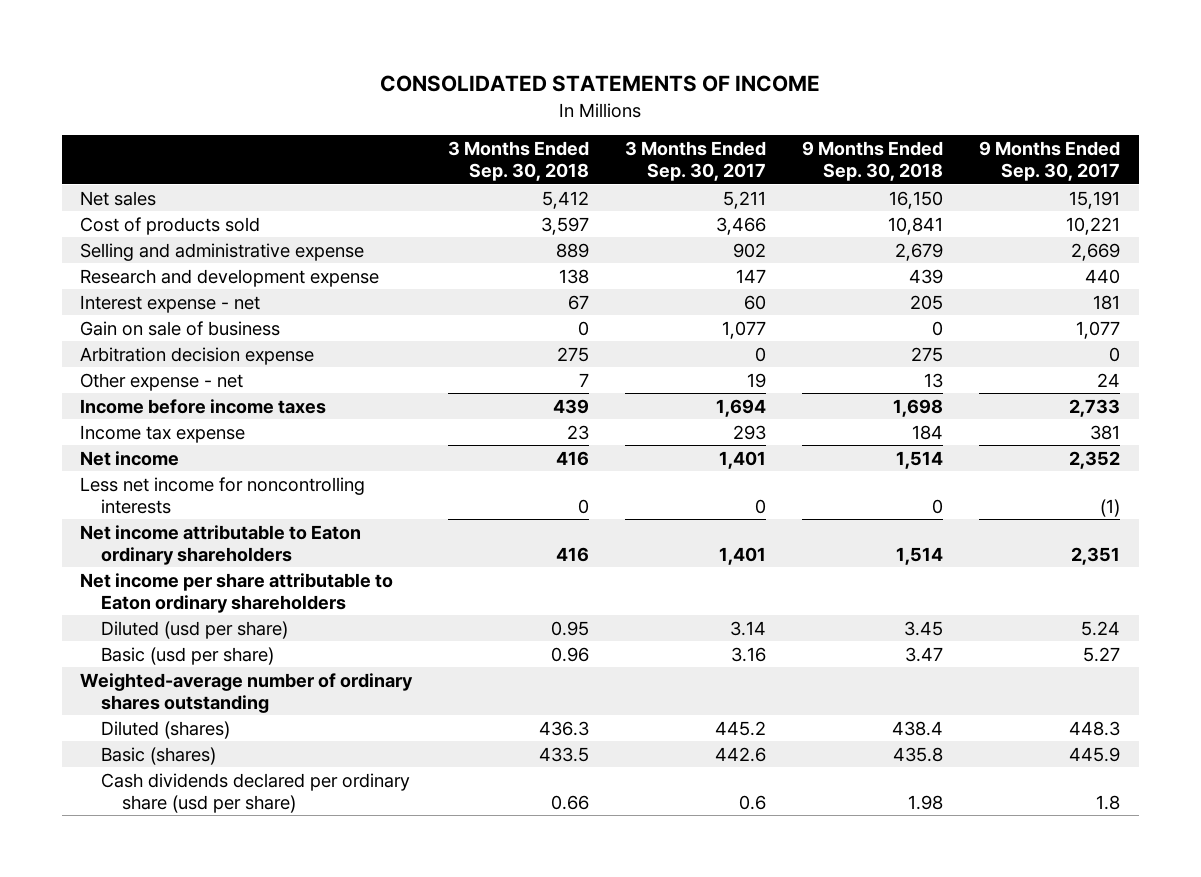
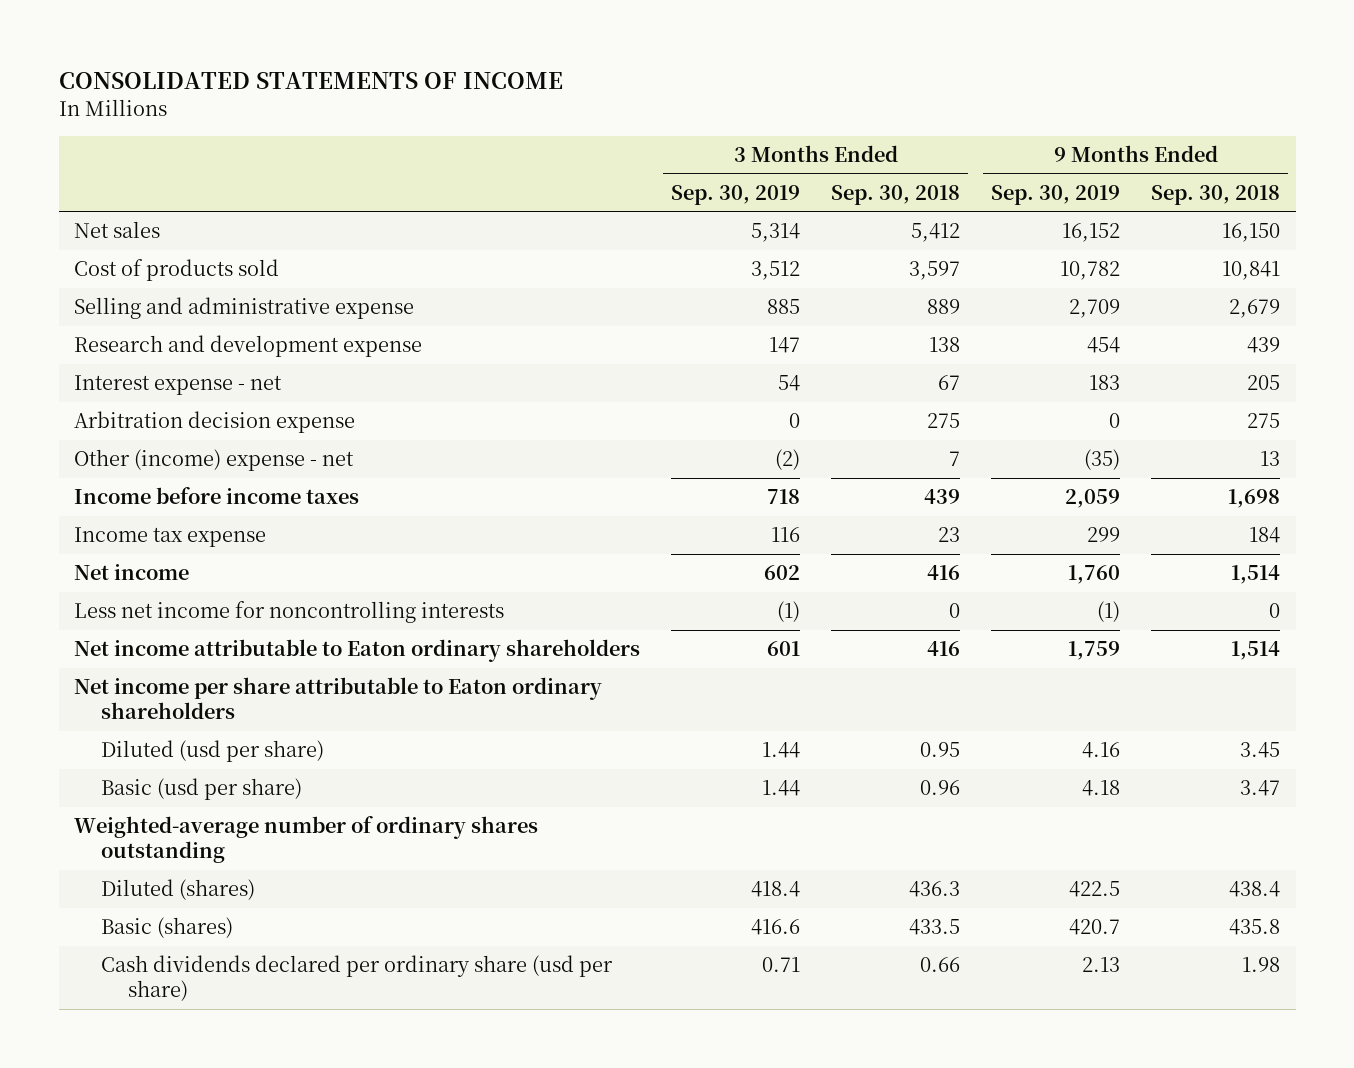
[625,141,767,181] 3 Months Ended Sep. 30, 2017 -> none
[979,141,1121,181] 9 Months Ended Sep. 30, 2017 -> none
none -> [671,184,801,205] Sep. 30, 2019
none -> [991,184,1121,205] Sep. 30, 2019
[80,320,281,336] Gain on sale of business -> none
[80,372,244,391] Other expense - net -> [74,449,355,472] Other (income) expense - net

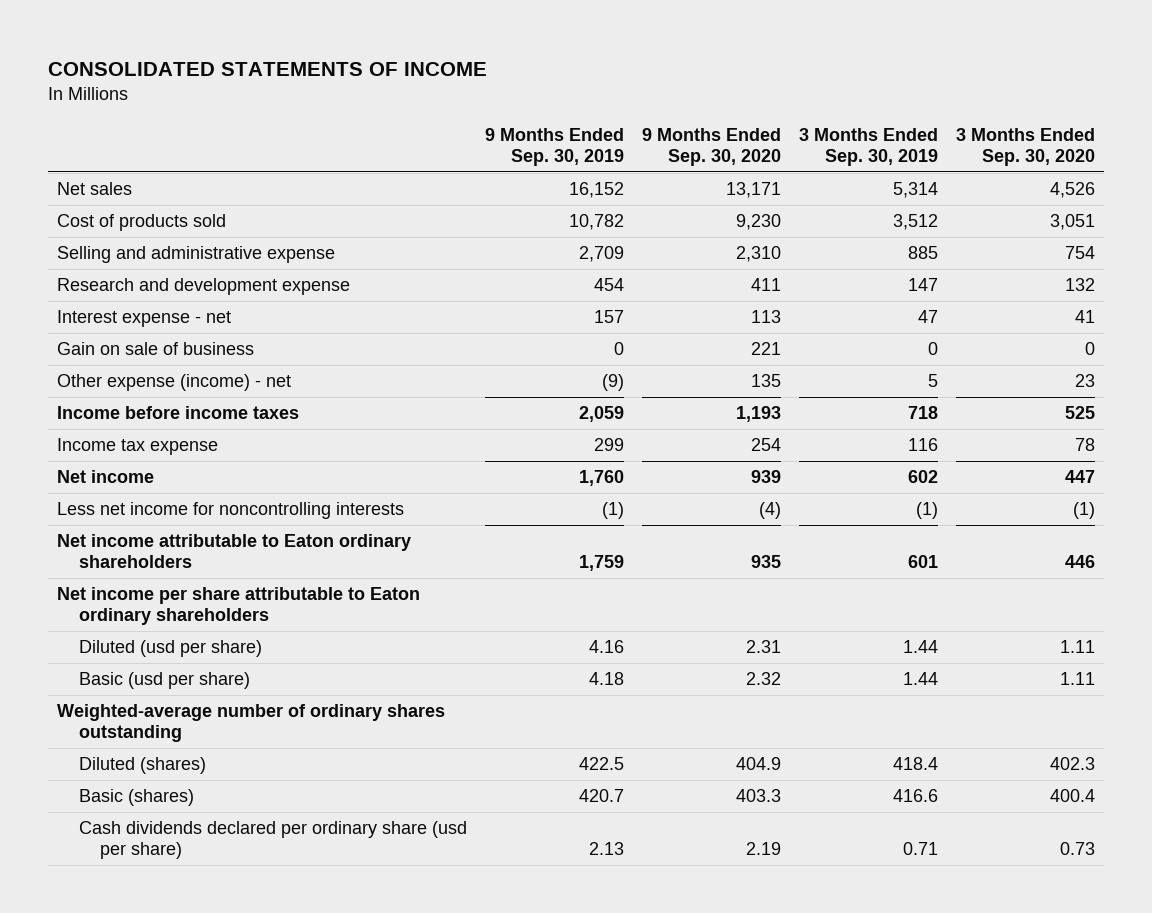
[831,184,961,205] Sep. 30, 2018 -> none
[1151,184,1281,205] Sep. 30, 2018 -> none
none -> [641,127,781,166] 9 Months Ended Sep. 30, 2020
none -> [955,127,1095,166] 3 Months Ended Sep. 30, 2020
[74,411,356,434] Arbitration decision expense -> none
[778,375,801,392] 54 -> [917,310,938,324] 47
[1089,375,1121,391] 183 -> [593,310,624,324] 157
none -> [57,342,255,356] Gain on sale of business
[74,449,355,472] Other (income) expense - net -> [57,374,292,392] Other expense (income) - net
[775,449,801,471] (2) -> [927,374,938,388] 5
[1084,449,1121,471] (35) -> [601,374,624,392] (9)

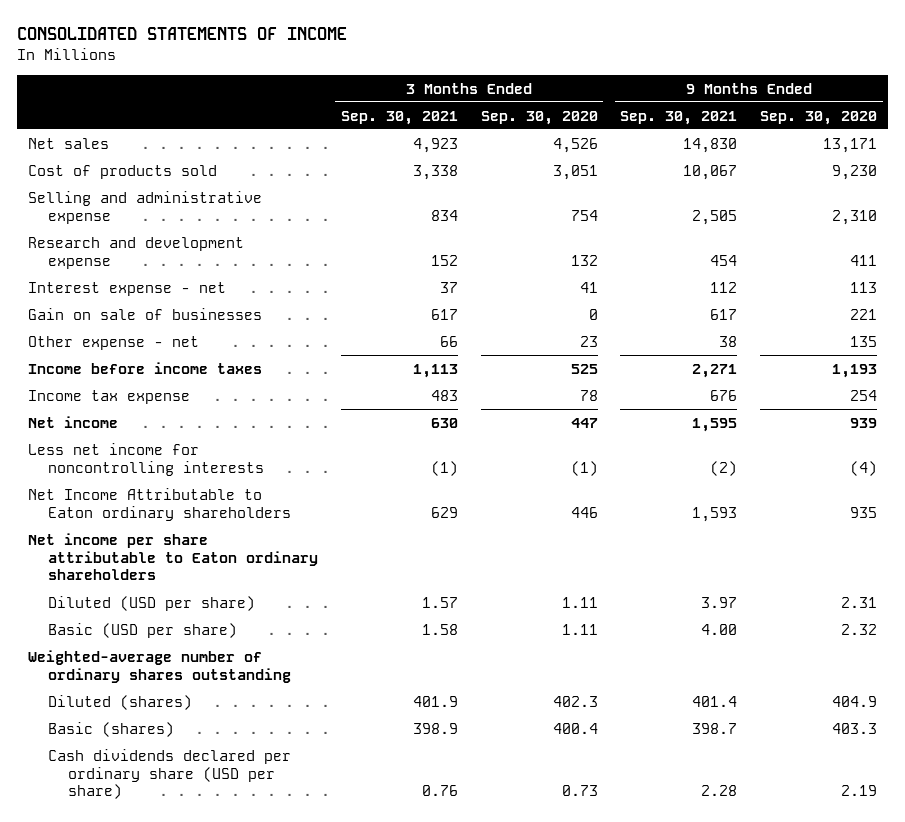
[484,127,624,166] 9 Months Ended Sep. 30, 2019 -> none
[798,127,938,166] 3 Months Ended Sep. 30, 2019 -> none
none -> [341,110,459,125] Sep. 30, 2021
none -> [620,110,738,125] Sep. 30, 2021
[57,342,255,356] Gain on sale of business -> [28,307,263,320] Gain on sale of businesses
[57,374,292,392] Other expense (income) - net -> [28,335,200,350] Other expense - net
[57,534,412,569] Net income attributable to Eaton ordinary shareholders -> [28,487,292,521] Net Income Attributable to Eaton ordinary shareholders
[78,640,262,658] Diluted (usd per share) -> [48,595,256,611] Diluted (USD per share)
[78,672,250,690] Basic (usd per share) -> [48,622,238,638] Basic (USD per share)
[78,821,467,860] Cash dividends declared per ordinary share (usd per share) -> [48,748,292,800] Cash dividends declared per ordinary share (USD per share)

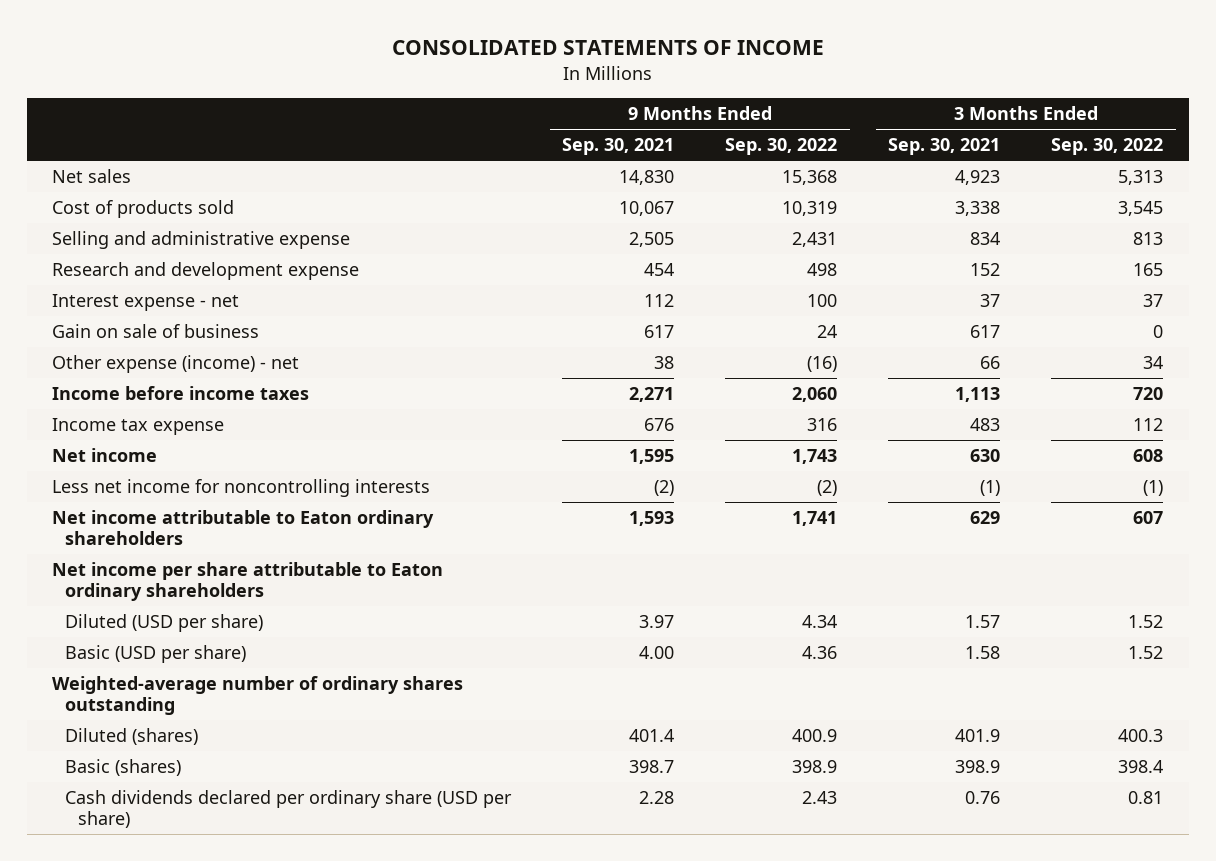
[480,110,598,125] Sep. 30, 2020 -> none
[760,110,878,125] Sep. 30, 2020 -> none
none -> [725,138,838,156] Sep. 30, 2022
none -> [1051,138,1164,156] Sep. 30, 2022
[28,307,263,320] Gain on sale of businesses -> [52,324,260,339] Gain on sale of business
[28,335,200,350] Other expense - net -> [52,355,300,374] Other expense (income) - net
[28,487,292,521] Net Income Attributable to Eaton ordinary shareholders -> [52,510,435,546] Net income attributable to Eaton ordinary shareholders

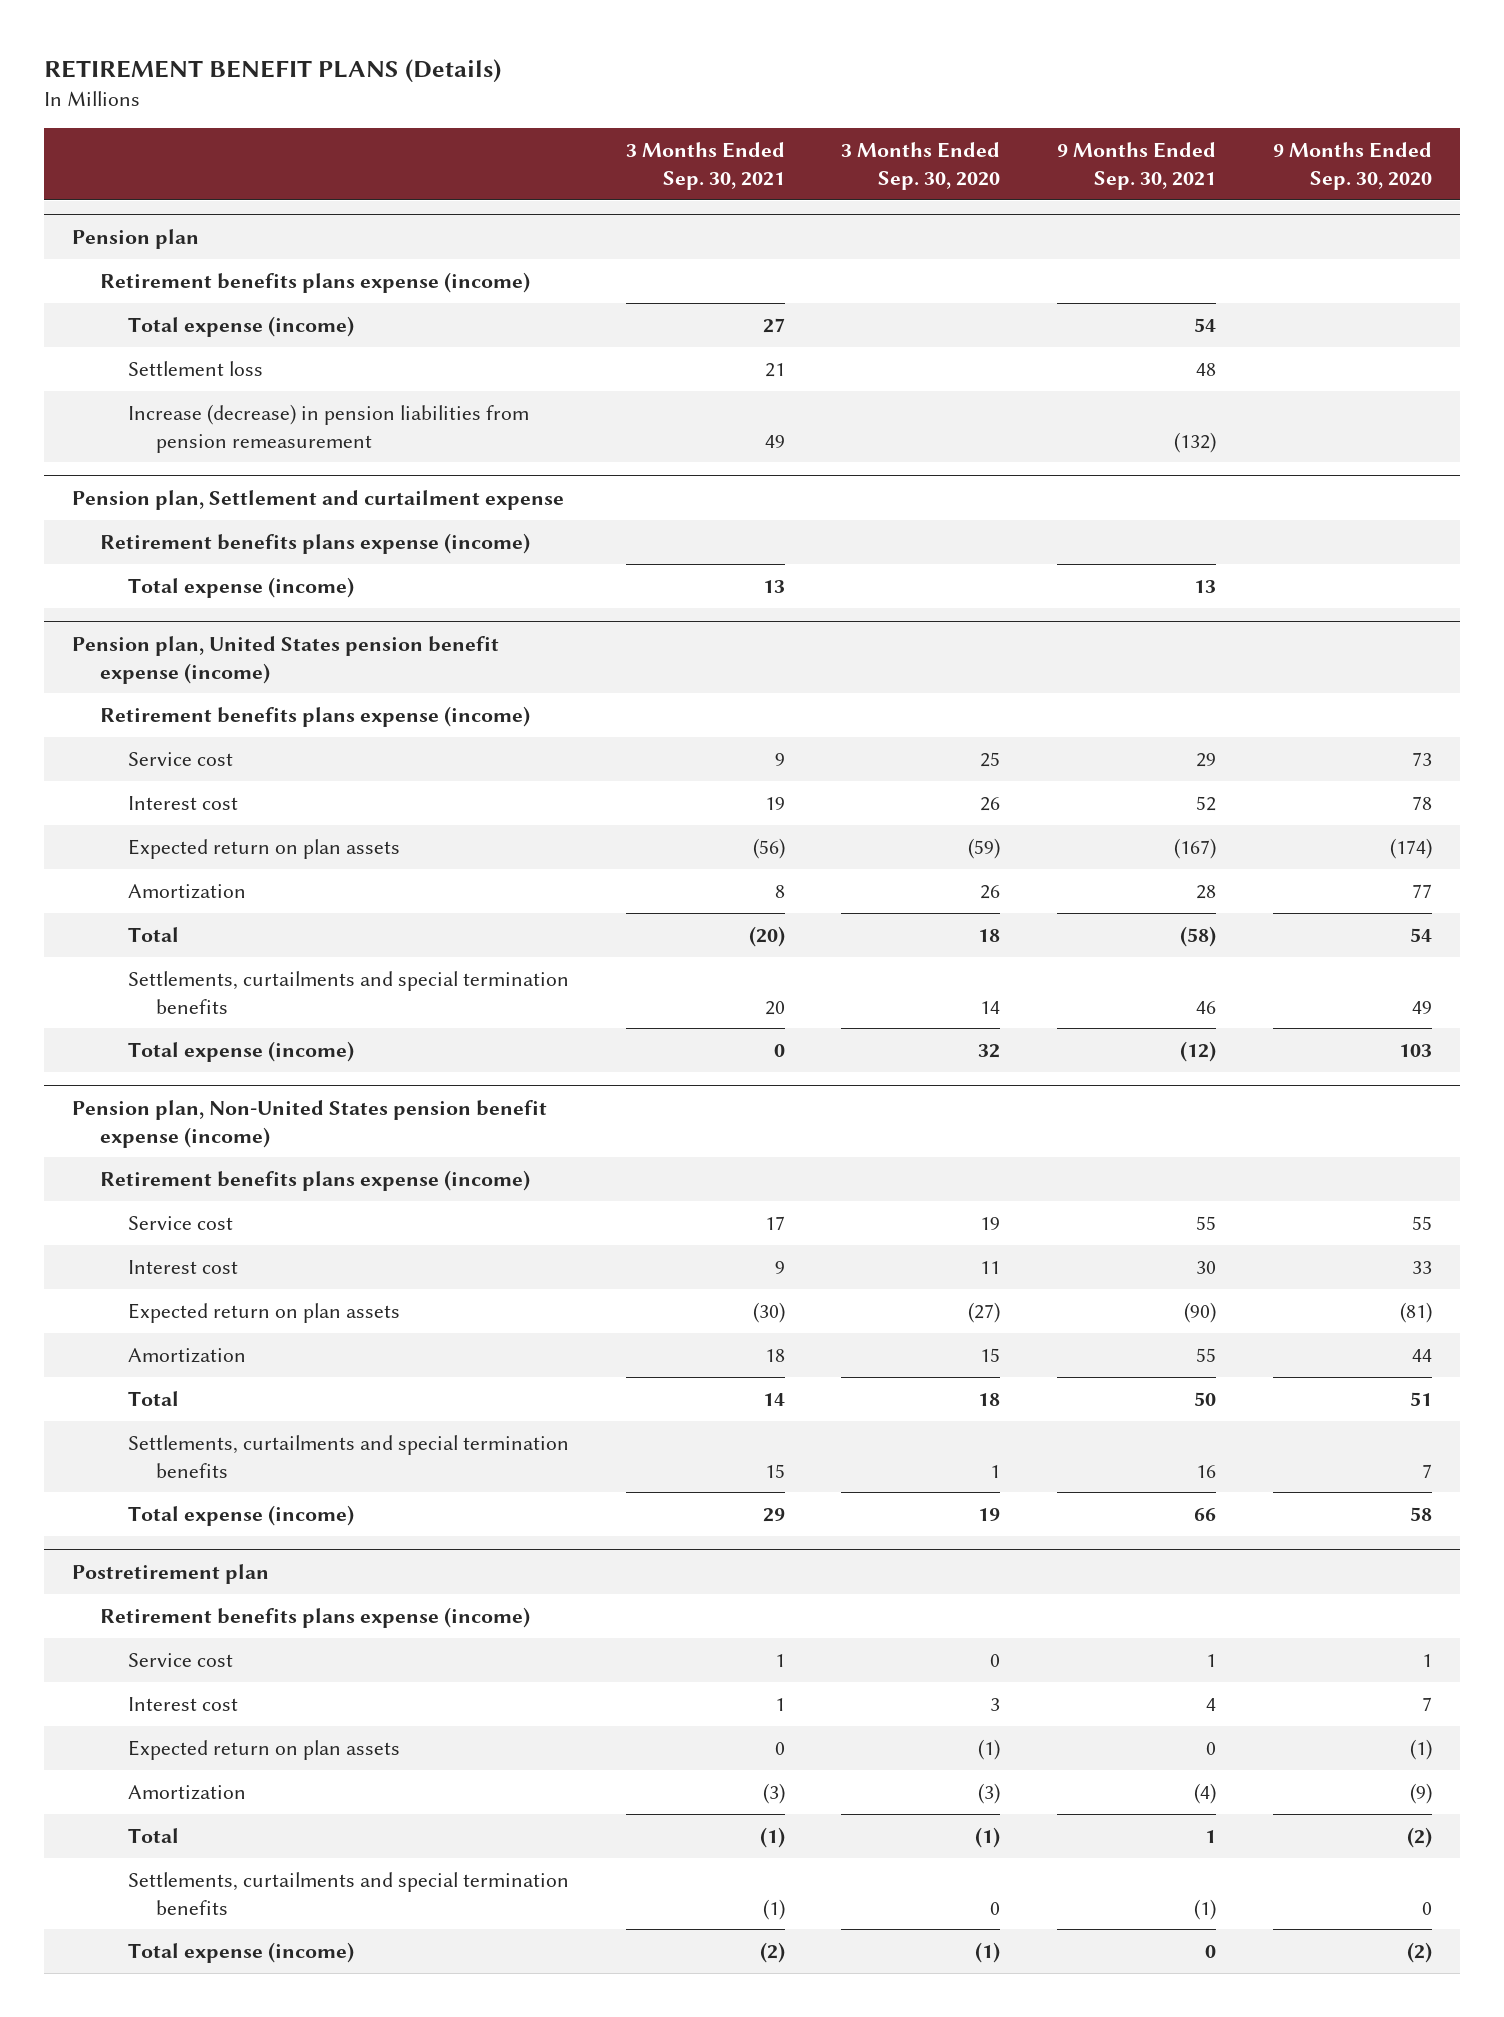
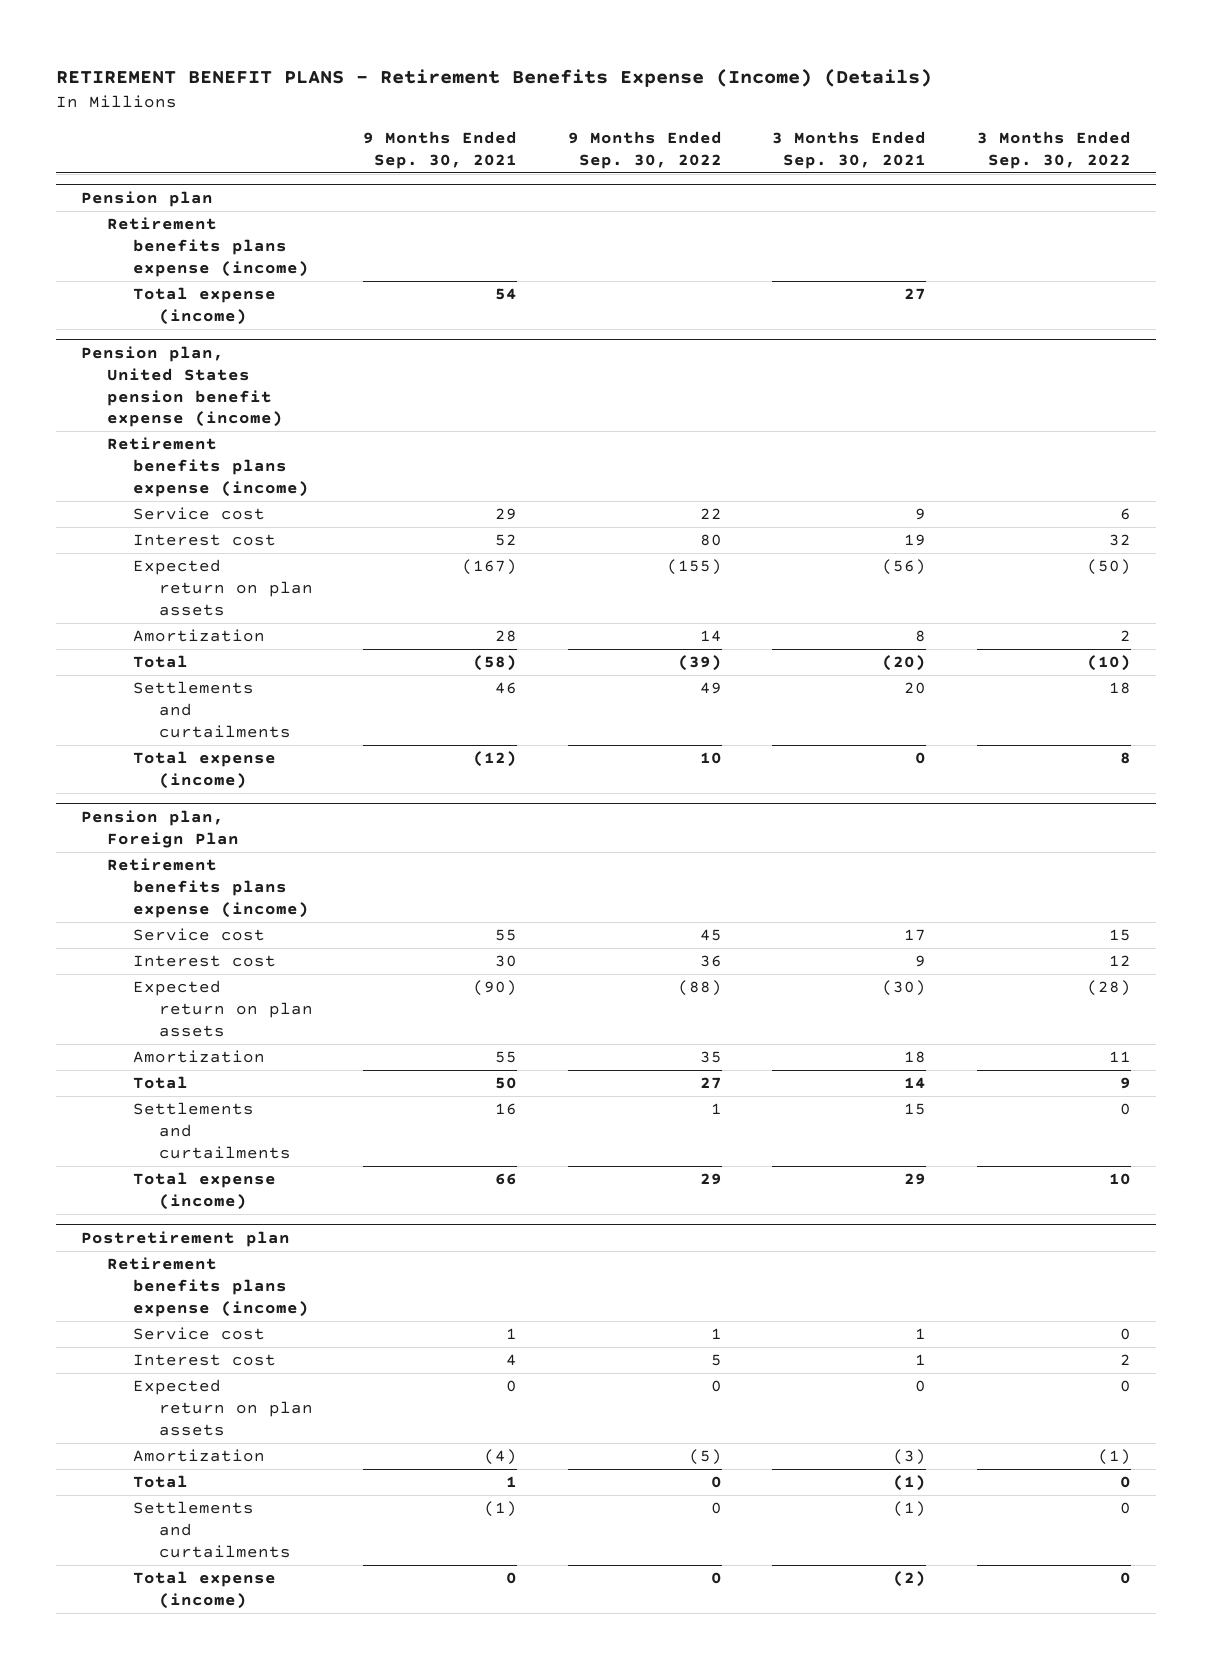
[43,59,501,84] RETIREMENT BENEFIT PLANS (Details) -> [55,69,932,88] RETIREMENT BENEFIT PLANS - Retirement Benefits Expense (Income) (Details)
[841,141,1001,190] 3 Months Ended Sep. 30, 2020 -> none
[1272,141,1432,190] 9 Months Ended Sep. 30, 2020 -> none
none -> [567,131,722,169] 9 Months Ended Sep. 30, 2022
none -> [976,131,1131,169] 3 Months Ended Sep. 30, 2022
[127,360,263,376] Settlement loss -> none
[127,403,529,453] Increase (decrease) in pension liabilities from pension remeasurement -> none
[72,489,565,510] Pension plan, Settlement and curtailment expense -> none
[100,532,531,554] Retirement benefits plans expense (income) -> none
[127,576,354,598] Total expense (income) -> none
[127,970,569,1014] Settlements, curtailments and special termination benefits -> [132,681,291,738] Settlements and curtailments
[72,1099,548,1148] Pension plan, Non-United States pension benefit expense (income) -> none
none -> [80,810,239,848] Pension plan, Foreign Plan
[127,1434,569,1478] Settlements, curtailments and special termination benefits -> [132,1102,291,1159] Settlements and curtailments
[127,1871,569,1915] Settlements, curtailments and special termination benefits -> [132,1501,291,1558] Settlements and curtailments

